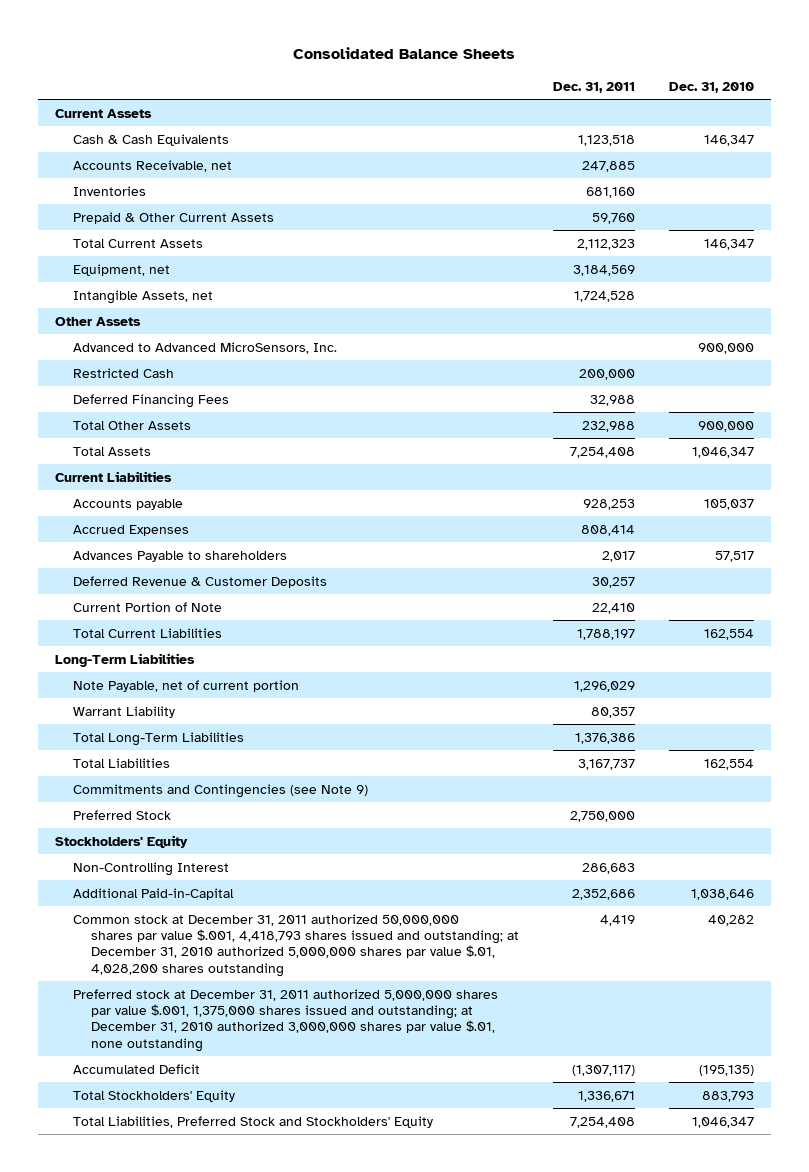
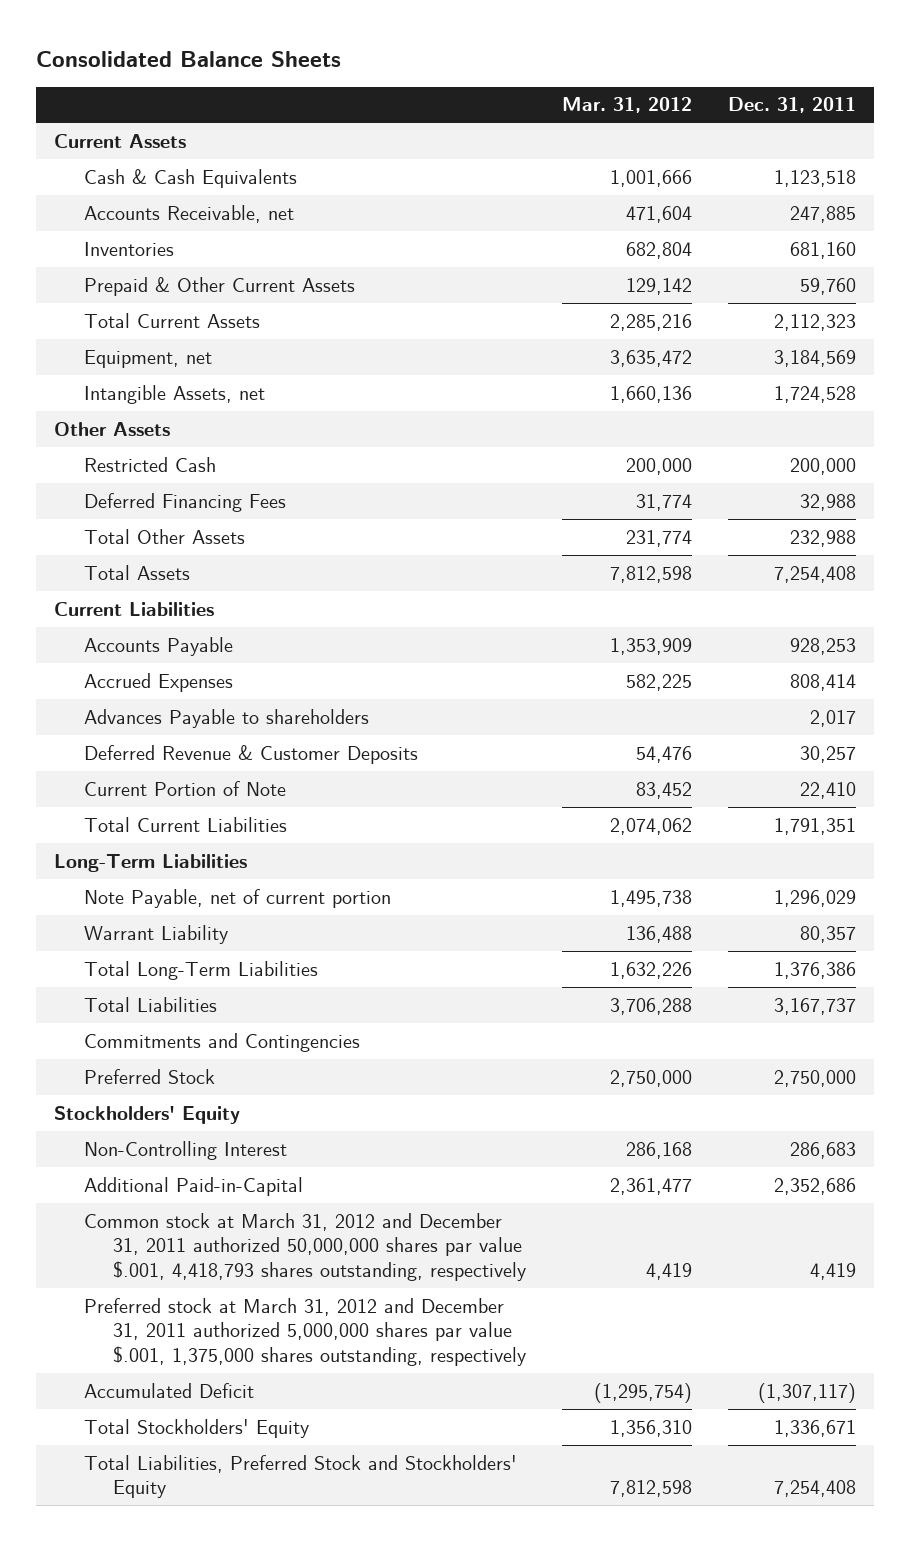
[668,81,754,93] Dec. 31, 2010 -> none
none -> [562,97,693,114] Mar. 31, 2012
[72,341,337,354] Advanced to Advanced MicroSensors, Inc. -> none
[72,498,183,510] Accounts payable -> [83,636,233,656] Accounts Payable
[576,628,635,640] 1,788,197 -> [773,817,856,835] 1,791,351
[72,783,368,798] Commitments and Contingencies (see Note 9) -> [83,1032,360,1052] Commitments and Contingencies
[72,913,519,977] Common stock at December 31, 2011 authorized 50,000,000 shares par value $.001, 4,418,793 shares issued and outstanding; at December 31, 2010 authorized 5,000,000 shares par value $.01, 4,028,200 shares outstanding -> [83,1212,527,1281] Common stock at March 31, 2012 and December 31, 2011 authorized 50,000,000 shares par value $.001, 4,418,793 shares outstanding, respectively
[72,988,498,1052] Preferred stock at December 31, 2011 authorized 5,000,000 shares par value $.001, 1,375,000 shares issued and outstanding; at December 31, 2010 authorized 3,000,000 shares par value $.01, none outstanding -> [83,1297,527,1366] Preferred stock at March 31, 2012 and December 31, 2011 authorized 5,000,000 shares par value $.001, 1,375,000 shares outstanding, respectively

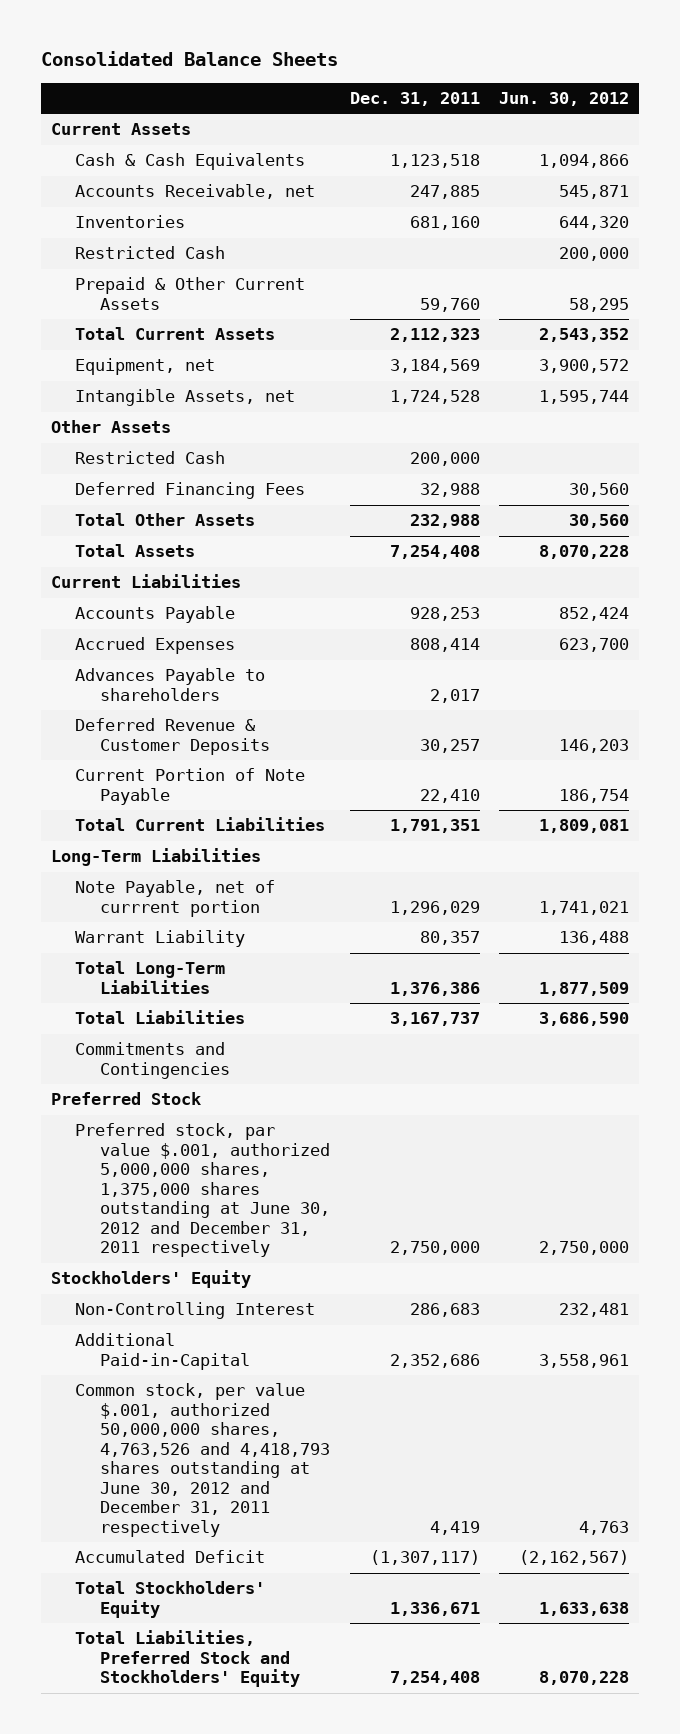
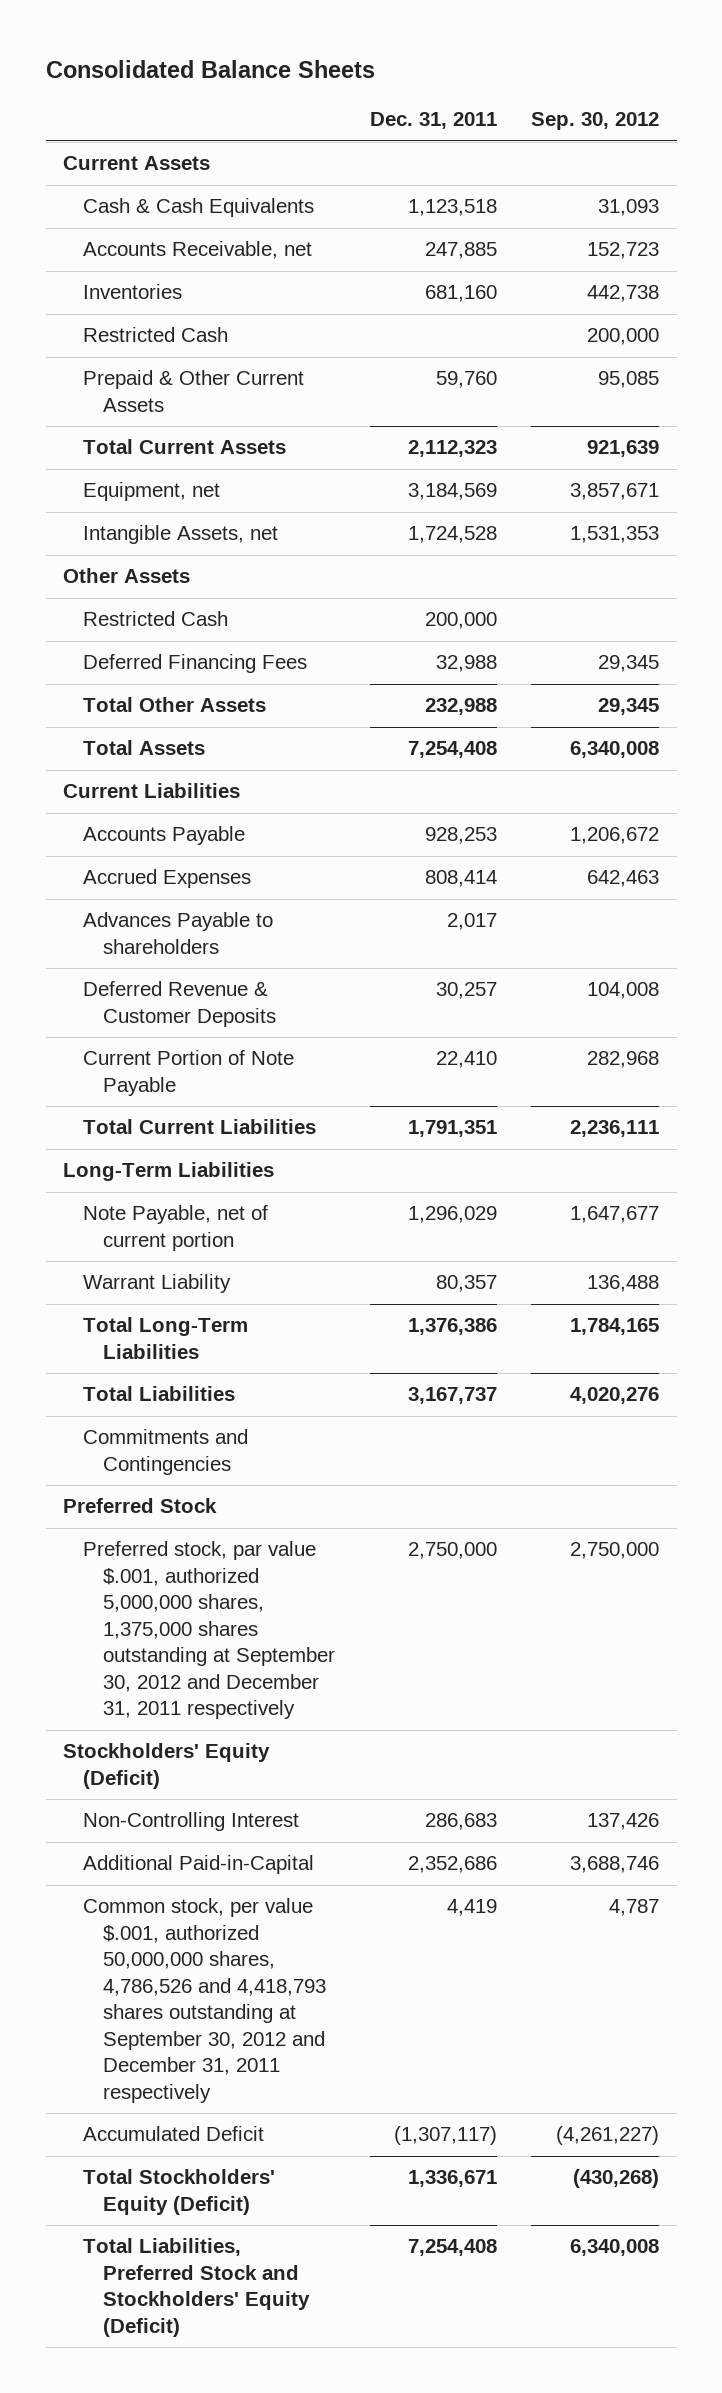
[499,91,630,106] Jun. 30, 2012 -> none
none -> [531,112,660,131] Sep. 30, 2012
[75,880,276,917] Note Payable, net of currrent portion -> [83,1205,269,1251] Note Payable, net of current portion
[75,1123,331,1258] Preferred stock, par value $.001, authorized 5,000,000 shares, 1,375,000 shares outstanding at June 30, 2012 and December 31, 2011 respectively -> [83,1541,336,1720] Preferred stock, par value $.001, authorized 5,000,000 shares, 1,375,000 shares outstanding at September 30, 2012 and December 31, 2011 respectively
[50,1270,251,1289] Stockholders' Equity -> [62,1743,270,1789] Stockholders' Equity (Deficit)
[75,1383,331,1537] Common stock, per value $.001, authorized 50,000,000 shares, 4,763,526 and 4,418,793 shares outstanding at June 30, 2012 and December 31, 2011 respectively -> [83,1898,327,2103] Common stock, per value $.001, authorized 50,000,000 shares, 4,786,526 and 4,418,793 shares outstanding at September 30, 2012 and December 31, 2011 respectively
[75,1581,266,1618] Total Stockholders' Equity -> [83,2169,276,2215] Total Stockholders' Equity (Deficit)
[75,1630,301,1688] Total Liabilities, Preferred Stock and Stockholders' Equity -> [83,2238,311,2337] Total Liabilities, Preferred Stock and Stockholders' Equity (Deficit)

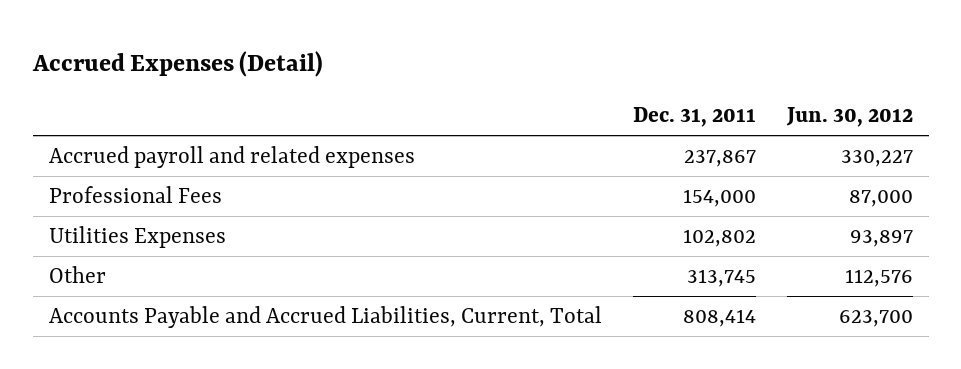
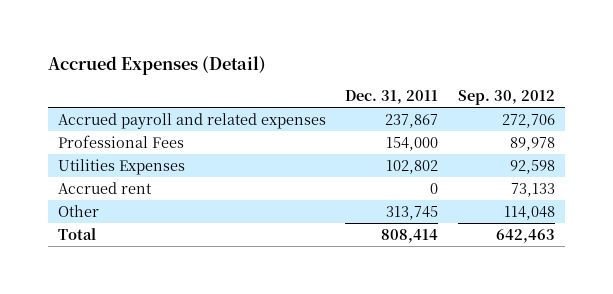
[785,107,913,128] Jun. 30, 2012 -> none
none -> [458,90,556,106] Sep. 30, 2012
none -> [57,181,152,194] Accrued rent
[48,305,602,328] Accounts Payable and Accrued Liabilities, Current, Total -> [57,227,96,240] Total

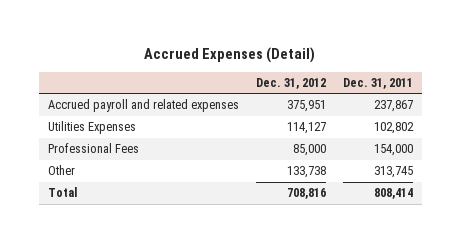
[458,90,556,106] Sep. 30, 2012 -> none
none -> [255,77,326,89] Dec. 31, 2012
[57,181,152,194] Accrued rent -> none
[57,134,184,148] Professional Fees -> [47,143,139,154] Professional Fees

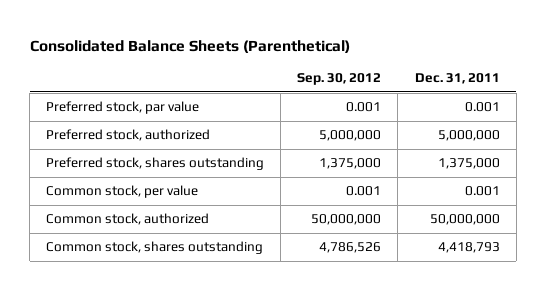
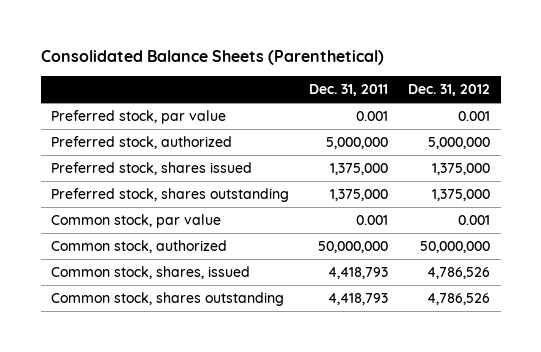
[297,73,382,86] Sep. 30, 2012 -> none
none -> [408,83,491,96] Dec. 31, 2012
none -> [50,162,252,176] Preferred stock, shares issued
[46,185,199,199] Common stock, per value -> [50,214,221,229] Common stock, par value
none -> [50,266,250,280] Common stock, shares, issued

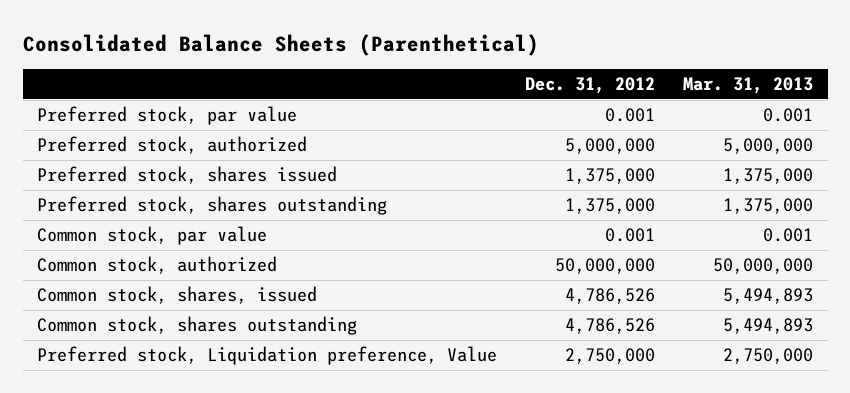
[309,83,389,96] Dec. 31, 2011 -> none
none -> [683,77,814,95] Mar. 31, 2013
none -> [36,346,497,366] Preferred stock, Liquidation preference, Value

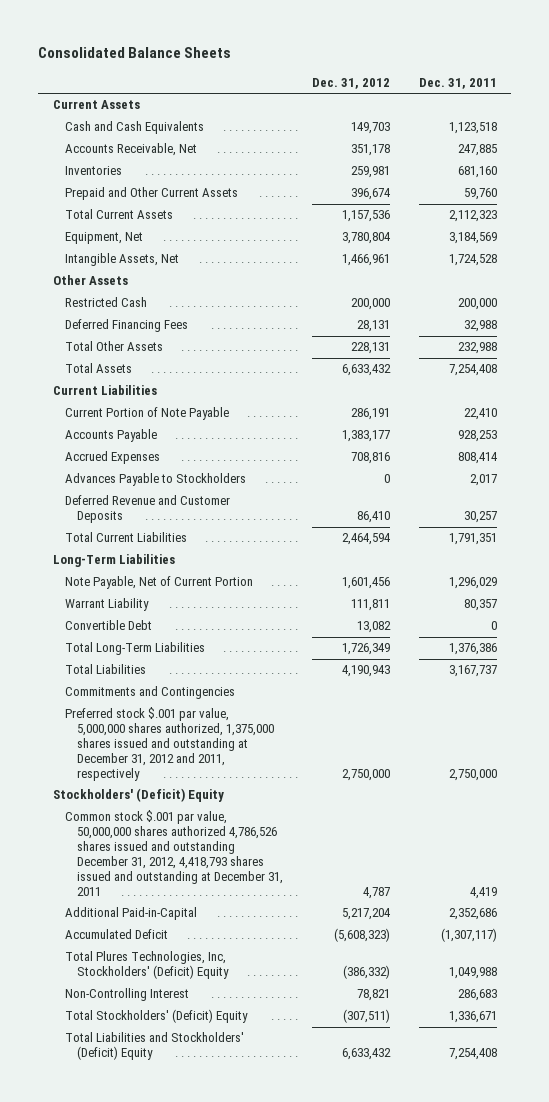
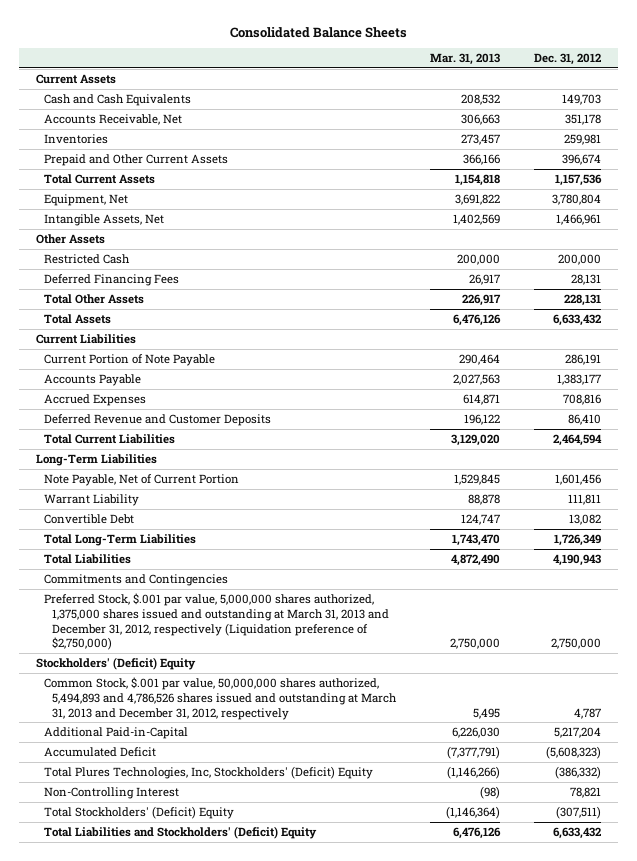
[418,77,497,89] Dec. 31, 2011 -> none
none -> [430,52,501,65] Mar. 31, 2013
[65,473,247,487] Advances Payable to Stockholders -> none
[65,707,275,782] Preferred stock $.001 par value, 5,000,000 shares authorized, 1,375,000 shares issued and outstanding at December 31, 2012 and 2011, respectively -> [43,592,390,651] Preferred Stock, $.001 par value, 5,000,000 shares authorized, 1,375,000 shares issued and outstanding at March 31, 2013 and December 31, 2012, respectively (Liquidation preference of $2,750,000)
[65,810,284,896] Common stock $.001 par value, 50,000,000 shares authorized 4,786,526 shares issued and outstanding December 31, 2012, 4,418,793 shares issued and outstanding at December 31, 2011 -> [43,676,398,720] Common Stock, $.001 par value, 50,000,000 shares authorized, 5,494,893 and 4,786,526 shares issued and outstanding at March 31, 2013 and December 31, 2012, respectively

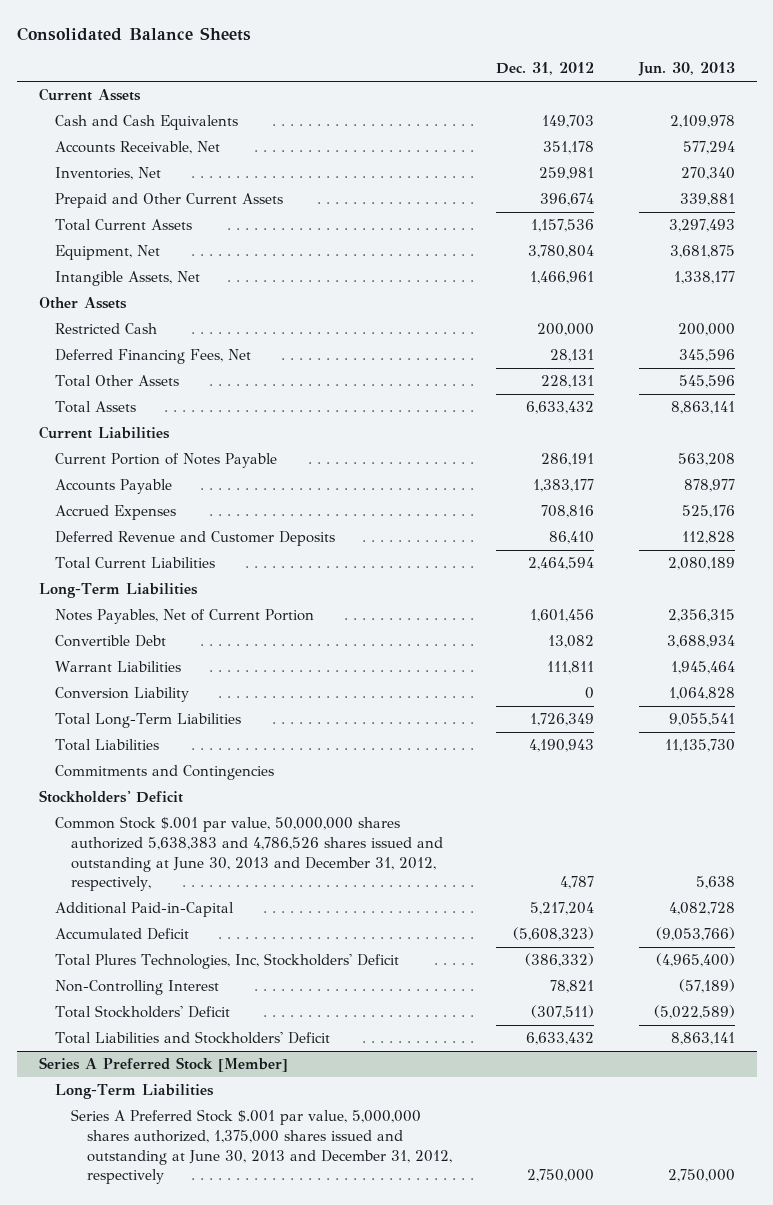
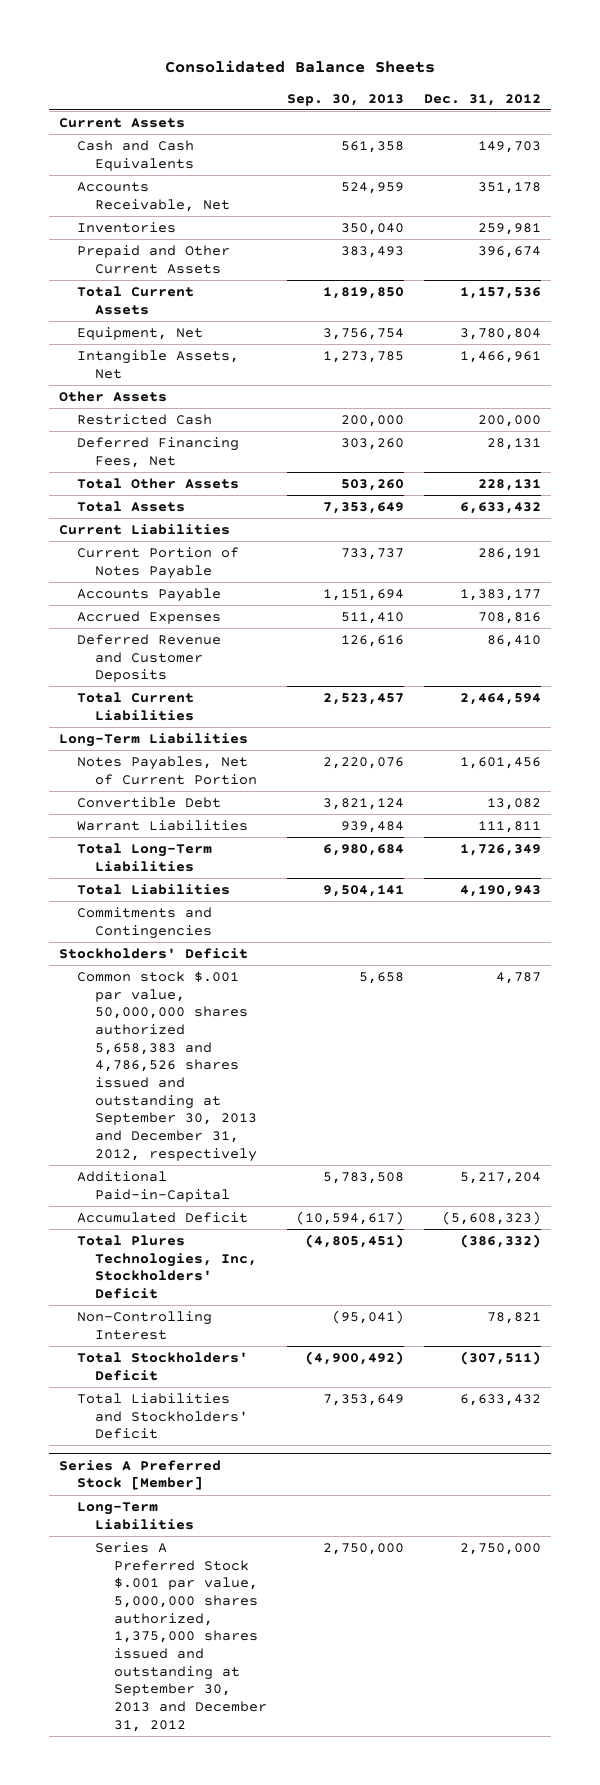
[637,62,735,77] Jun. 30, 2013 -> none
none -> [286,93,404,106] Sep. 30, 2013
[54,167,161,181] Inventories, Net -> [77,221,177,233] Inventories
[54,687,189,703] Conversion Liability -> none
[54,816,443,892] Common Stock $.001 par value, 50,000,000 shares authorized 5,638,383 and 4,786,526 shares issued and outstanding at June 30, 2013 and December 31, 2012, respectively, -> [77,970,258,1162] Common stock $.001 par value, 50,000,000 shares authorized 5,658,383 and 4,786,526 shares issued and outstanding at September 30, 2013 and December 31, 2012, respectively
[70,1109,453,1185] Series A Preferred Stock $.001 par value, 5,000,000 shares authorized, 1,375,000 shares issued and outstanding at June 30, 2013 and December 31, 2012, respectively -> [95,1541,267,1732] Series A Preferred Stock $.001 par value, 5,000,000 shares authorized, 1,375,000 shares issued and outstanding at September 30, 2013 and December 31, 2012

